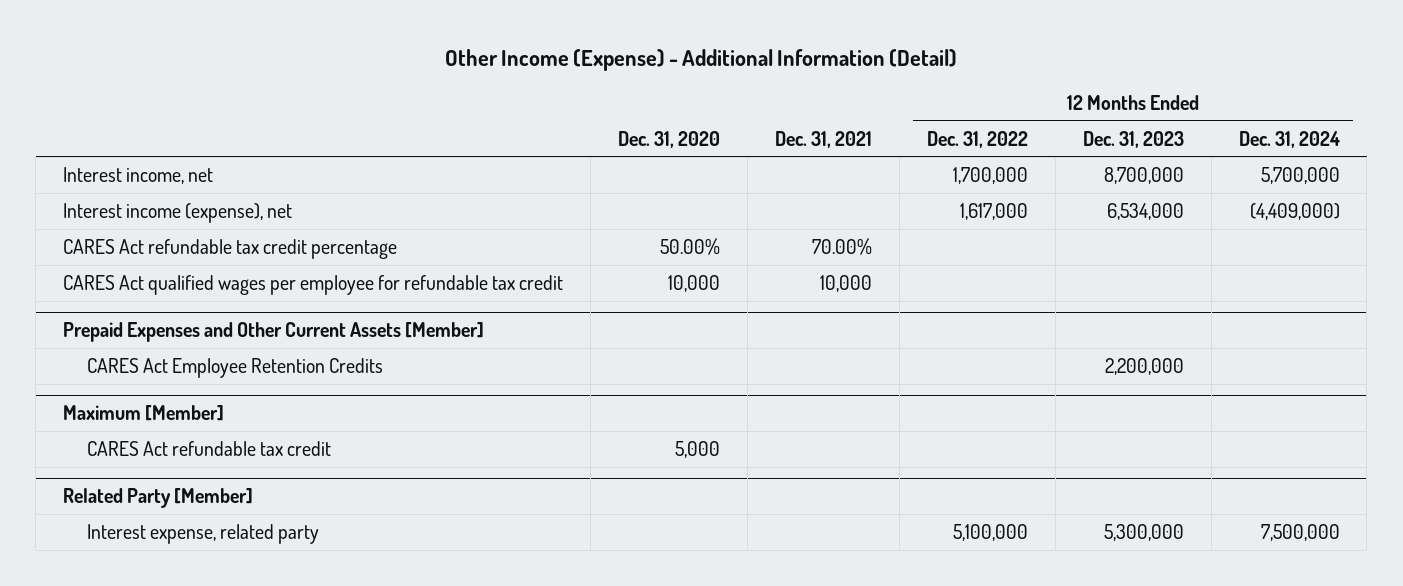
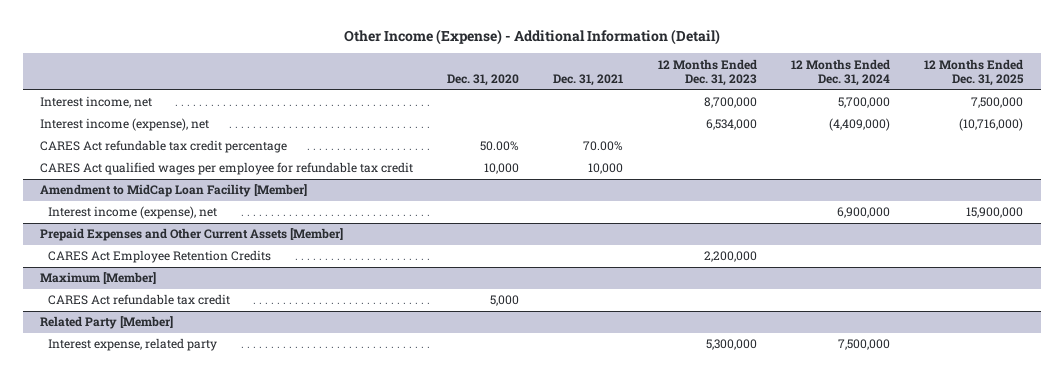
[926,130,1028,148] Dec. 31, 2022 -> none
none -> [924,58,1025,86] 12 Months Ended Dec. 31, 2025
none -> [39,184,307,198] Amendment to MidCap Loan Facility [Member]
none -> [48,206,218,220] Interest income (expense), net

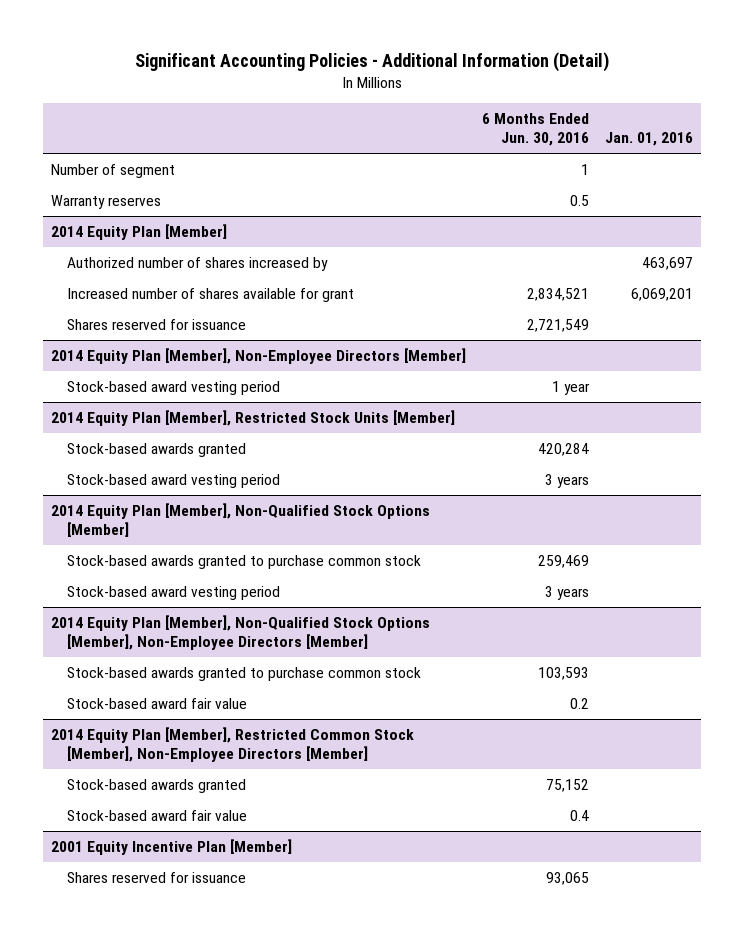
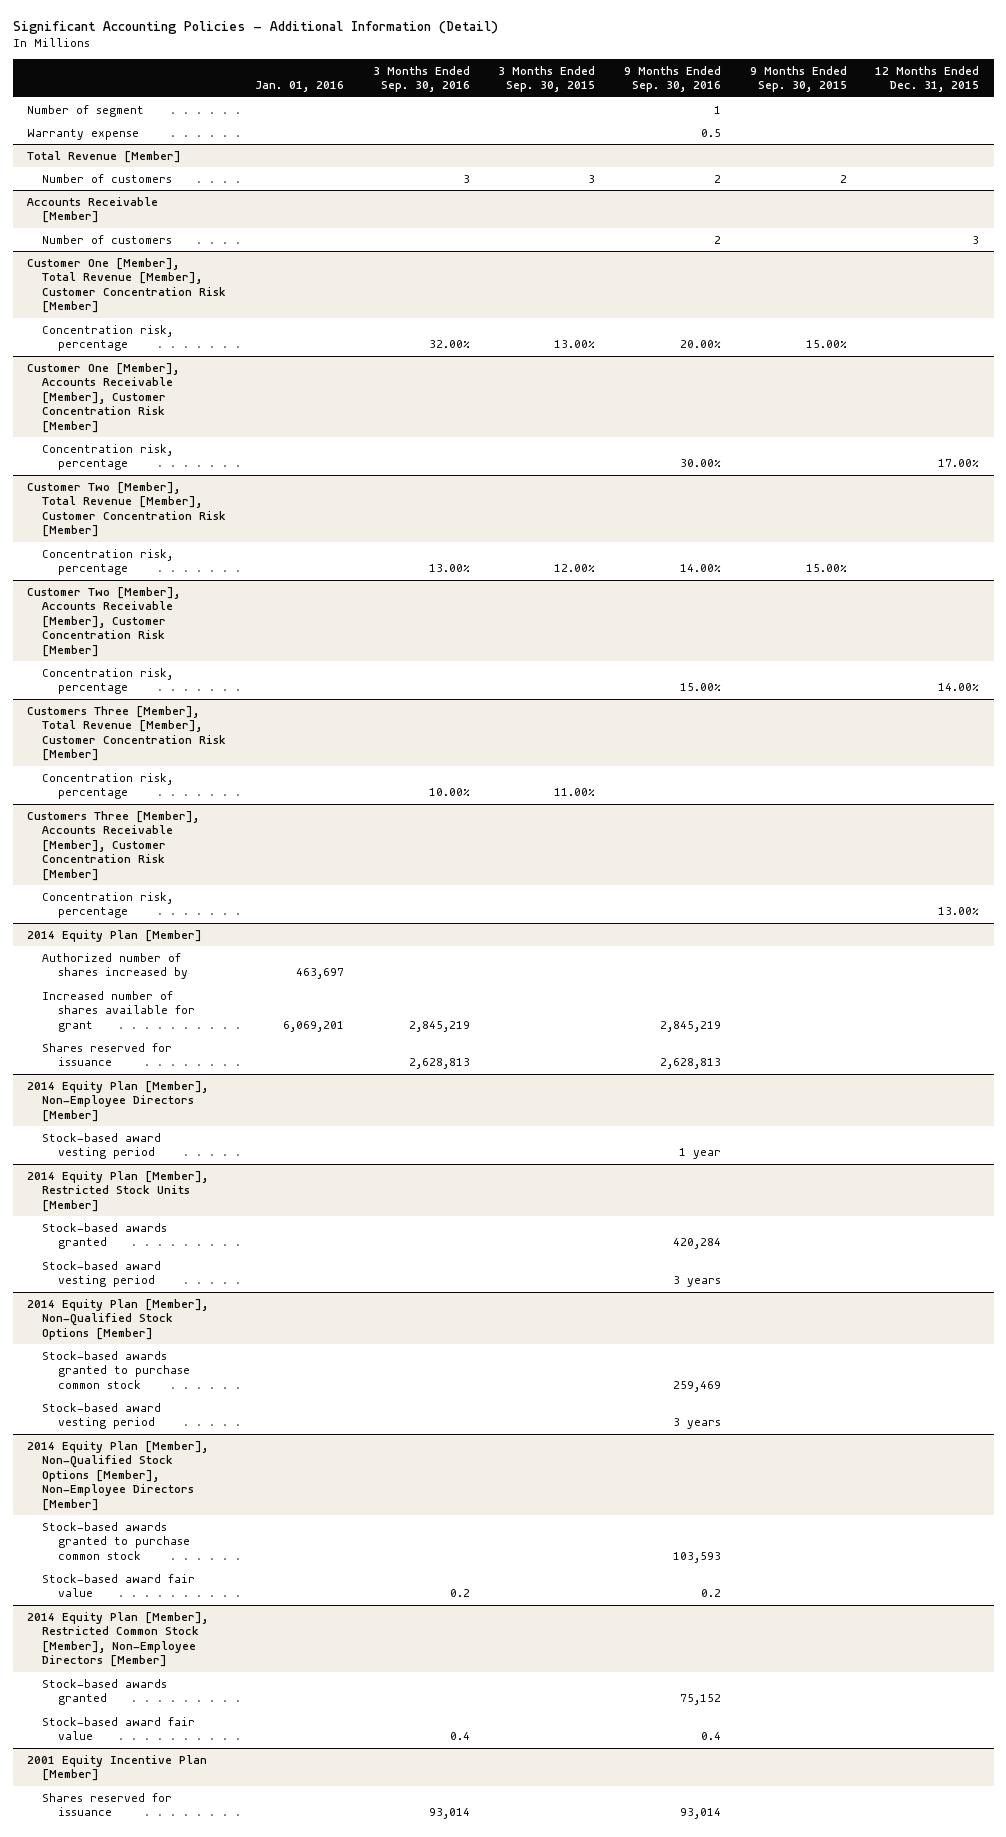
[481,113,589,147] 6 Months Ended Jun. 30, 2016 -> none
none -> [372,65,470,93] 3 Months Ended Sep. 30, 2016
none -> [498,65,596,93] 3 Months Ended Sep. 30, 2015
none -> [623,65,721,93] 9 Months Ended Sep. 30, 2016
none -> [749,65,847,93] 9 Months Ended Sep. 30, 2015
none -> [875,65,980,93] 12 Months Ended Dec. 31, 2015
[50,195,161,210] Warranty reserves -> [26,128,139,140] Warranty expense
none -> [26,150,181,163] Total Revenue [Member]
none -> [42,173,173,183] Number of customers
none -> [26,196,158,224] Accounts Receivable [Member]
none -> [42,234,173,244] Number of customers
none -> [26,257,227,314] Customer One [Member], Total Revenue [Member], Customer Concentration Risk [Member]
none -> [42,324,174,352] Concentration risk, percentage
none -> [26,362,179,433] Customer One [Member], Accounts Receivable [Member], Customer Concentration Risk [Member]
none -> [42,443,174,471] Concentration risk, percentage
none -> [26,481,227,538] Customer Two [Member], Total Revenue [Member], Customer Concentration Risk [Member]
none -> [42,548,174,576] Concentration risk, percentage
none -> [26,586,180,657] Customer Two [Member], Accounts Receivable [Member], Customer Concentration Risk [Member]
none -> [42,667,174,695] Concentration risk, percentage
none -> [26,705,227,762] Customers Three [Member], Total Revenue [Member], Customer Concentration Risk [Member]
none -> [42,772,174,800] Concentration risk, percentage
none -> [26,810,199,881] Customers Three [Member], Accounts Receivable [Member], Customer Concentration Risk [Member]
none -> [42,891,174,919] Concentration risk, percentage

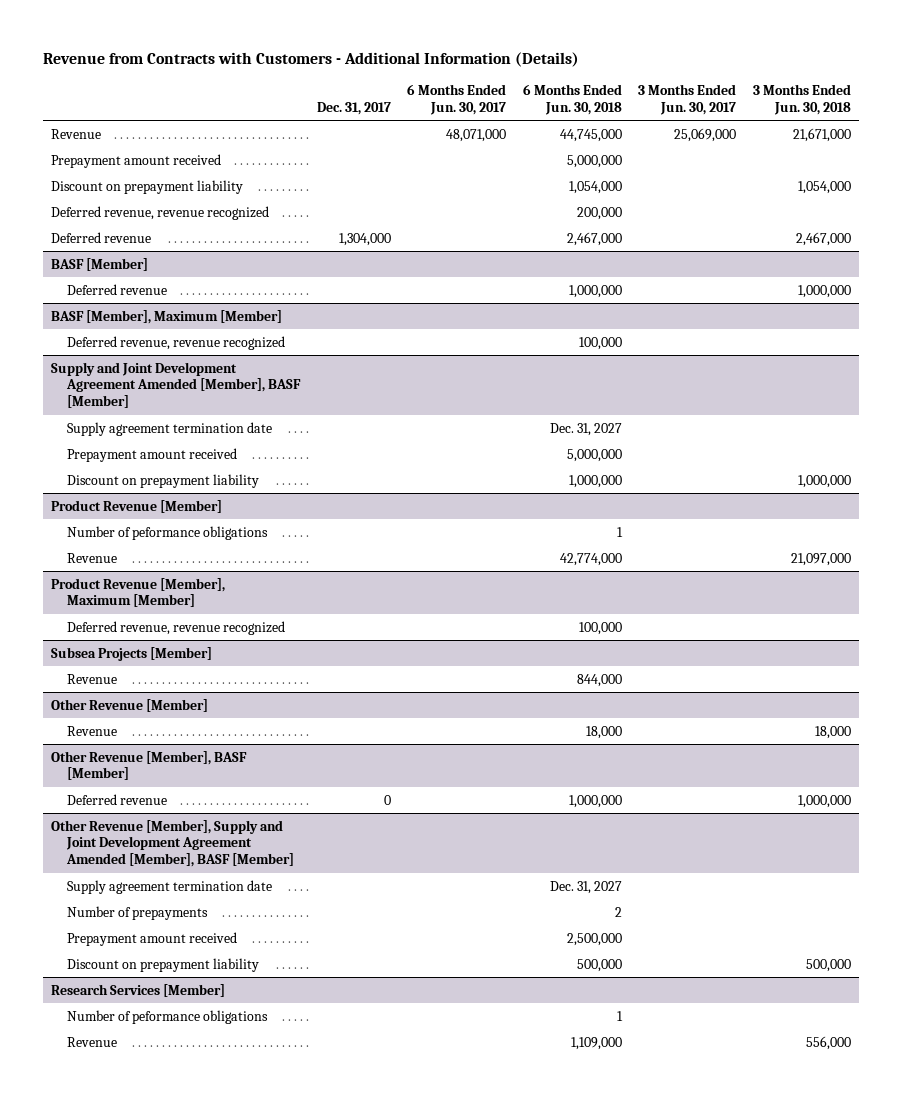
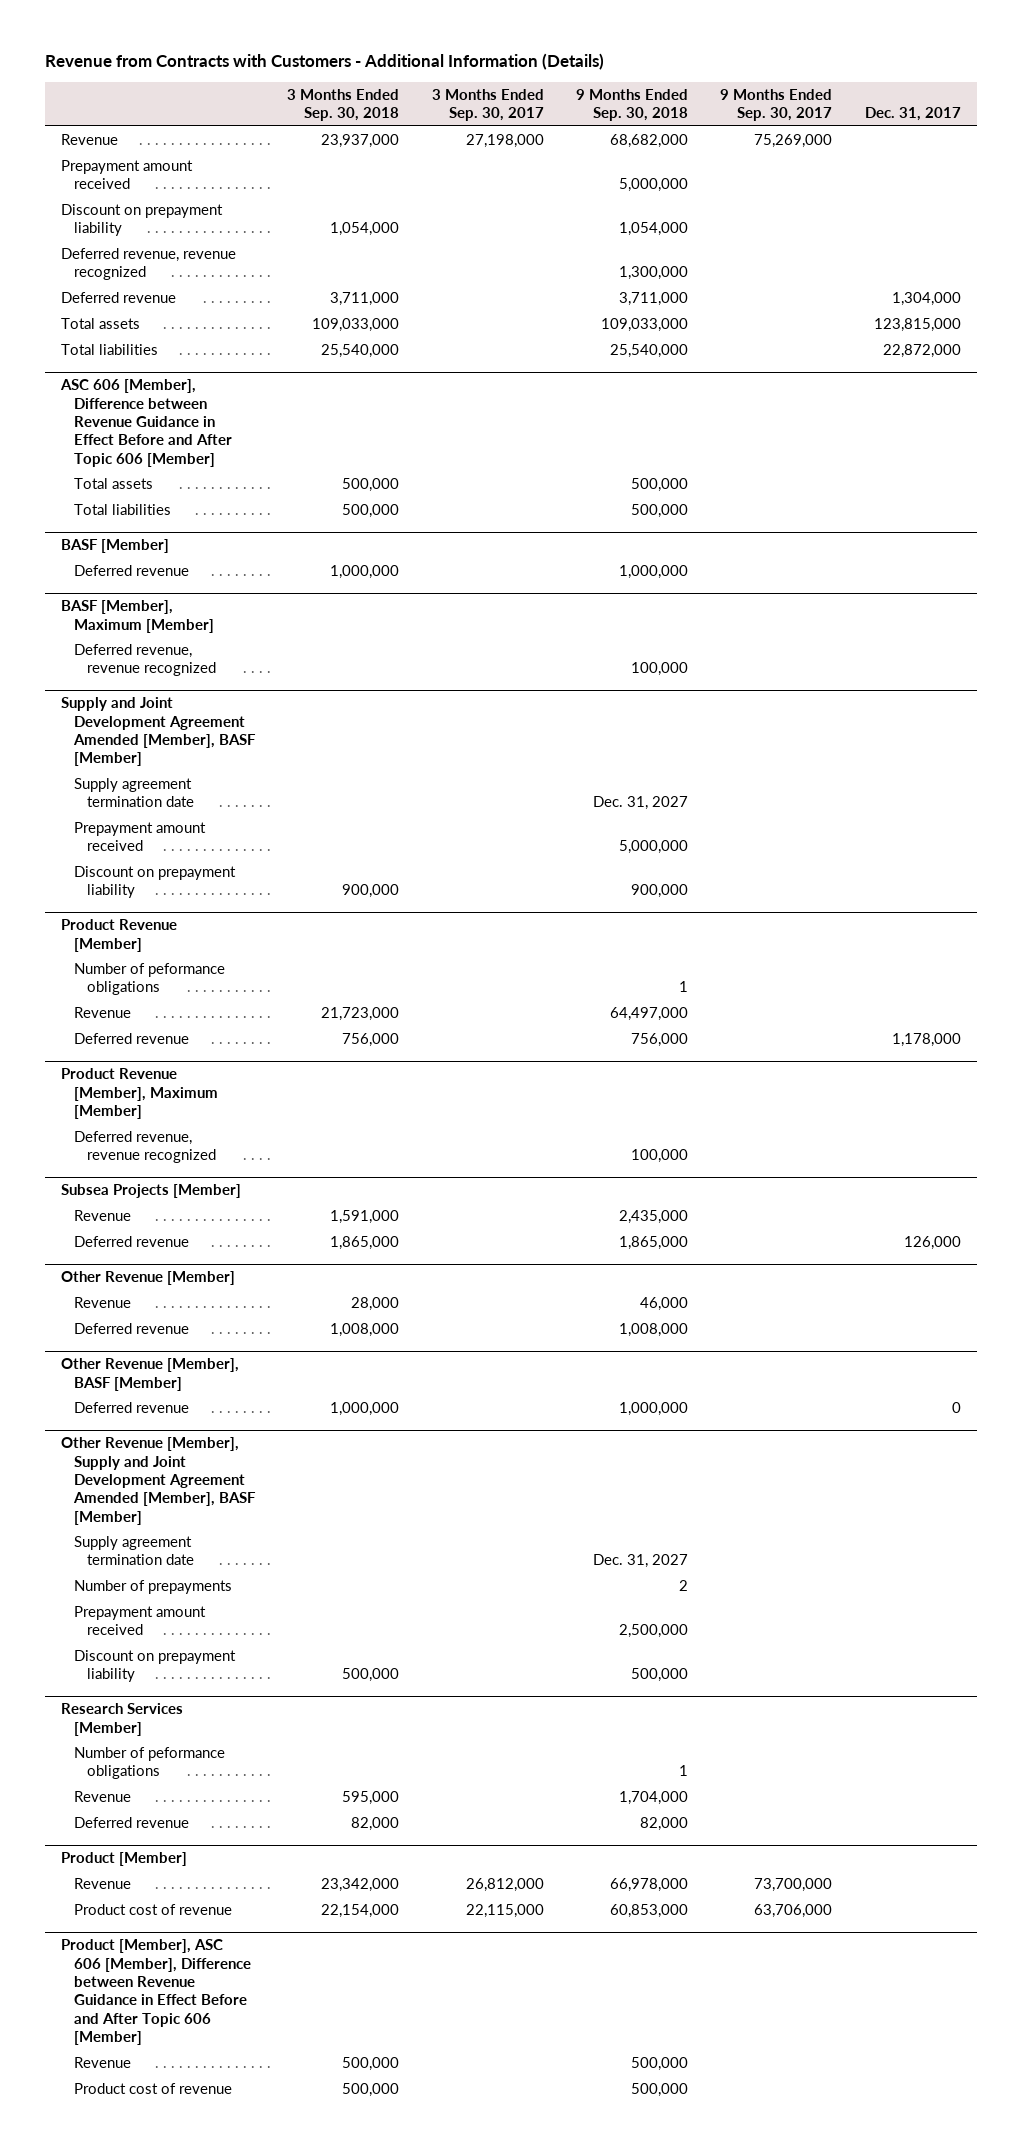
[407,84,507,115] 6 Months Ended Jun. 30, 2017 -> none
[522,84,622,115] 6 Months Ended Jun. 30, 2018 -> none
[638,84,737,115] 3 Months Ended Jun. 30, 2017 -> none
[752,84,851,115] 3 Months Ended Jun. 30, 2018 -> none
none -> [287,88,400,122] 3 Months Ended Sep. 30, 2018
none -> [431,88,544,122] 3 Months Ended Sep. 30, 2017
none -> [576,88,689,122] 9 Months Ended Sep. 30, 2018
none -> [720,88,833,122] 9 Months Ended Sep. 30, 2017
none -> [61,318,141,330] Total assets
none -> [61,344,159,356] Total liabilities
none -> [60,379,233,467] ASC 606 [Member], Difference between Revenue Guidance in Effect Before and After Topic 606 [Member]
none -> [74,478,154,490] Total assets
none -> [74,504,172,516] Total liabilities
none -> [74,1033,190,1045] Deferred revenue
none -> [74,1236,190,1248] Deferred revenue
none -> [74,1323,190,1335] Deferred revenue
none -> [74,1817,190,1829] Deferred revenue
none -> [61,1852,188,1867] Product [Member]
none -> [74,1878,132,1890] Revenue
none -> [74,1904,233,1916] Product cost of revenue
none -> [61,1939,252,2046] Product [Member], ASC 606 [Member], Difference between Revenue Guidance in Effect Before and After Topic 606 [Member]
none -> [74,2057,132,2069] Revenue
none -> [74,2083,233,2095] Product cost of revenue

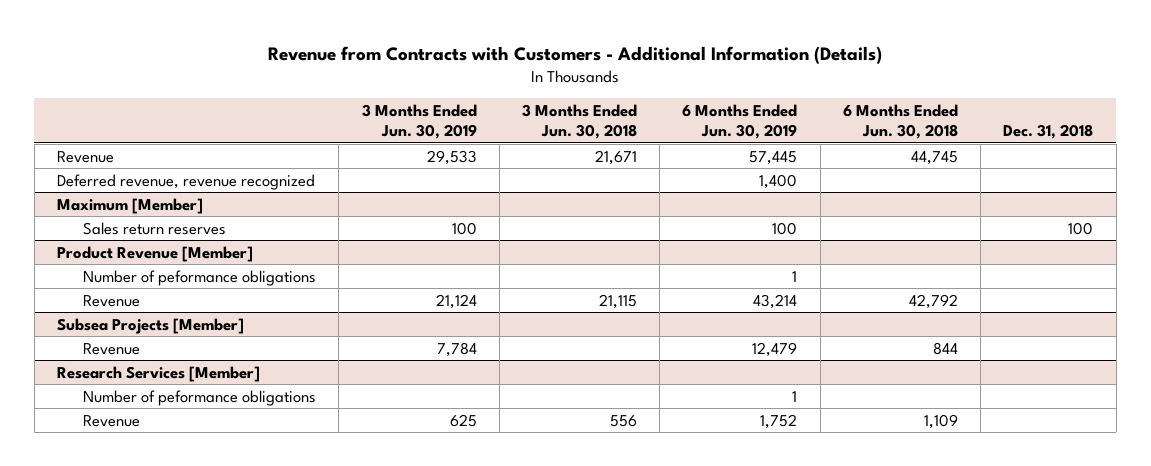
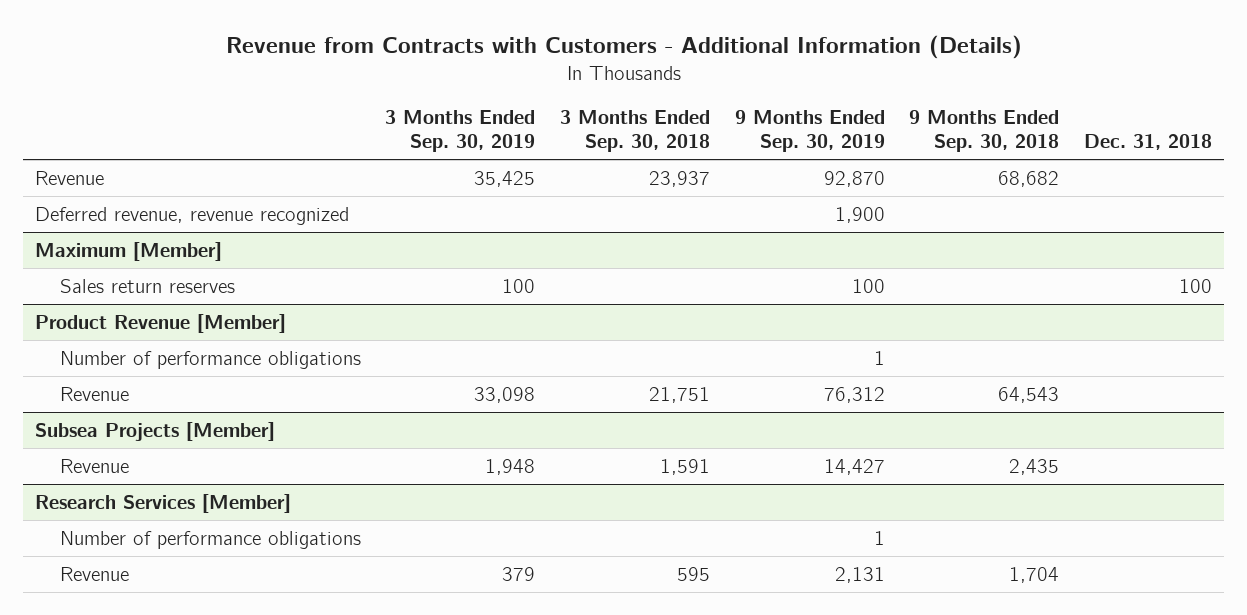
[361,103,477,139] 3 Months Ended Jun. 30, 2019 -> none
[521,103,637,139] 3 Months Ended Jun. 30, 2018 -> none
[682,103,798,139] 6 Months Ended Jun. 30, 2019 -> none
[842,103,958,139] 6 Months Ended Jun. 30, 2018 -> none
none -> [385,109,536,153] 3 Months Ended Sep. 30, 2019
none -> [560,109,711,153] 3 Months Ended Sep. 30, 2018
none -> [734,109,885,153] 9 Months Ended Sep. 30, 2019
none -> [909,109,1060,153] 9 Months Ended Sep. 30, 2018
[83,269,317,286] Number of peformance obligations -> [59,350,361,369] Number of performance obligations
[83,389,317,406] Number of peformance obligations -> [59,530,361,549] Number of performance obligations

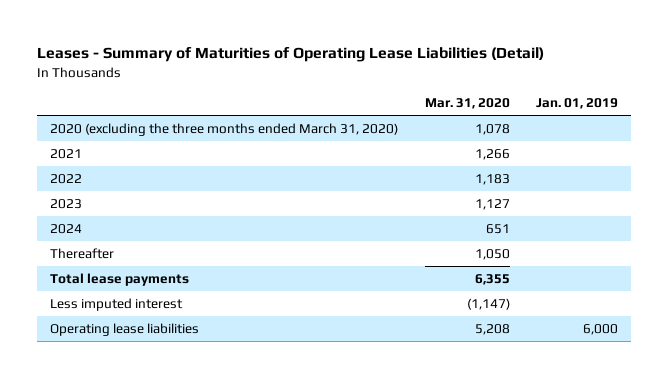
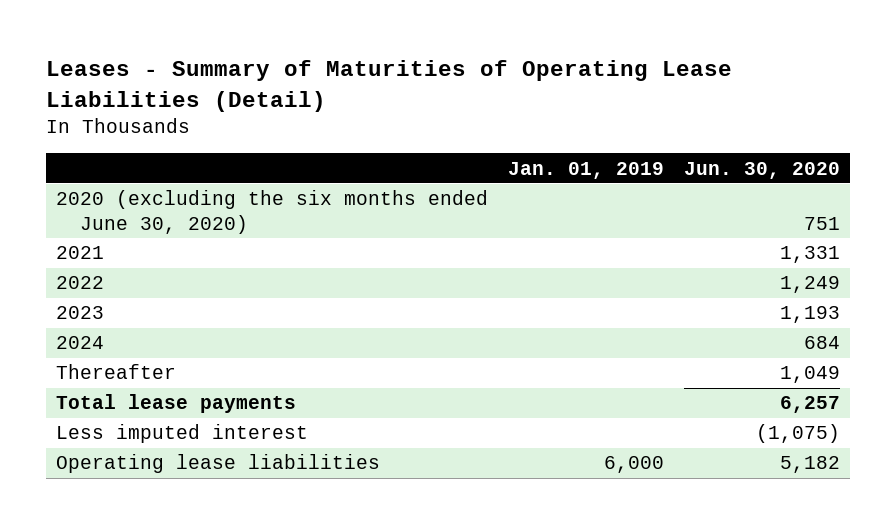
[424,98,510,110] Mar. 31, 2020 -> none
none -> [684,161,841,179] Jun. 30, 2020
[50,122,399,136] 2020 (excluding the three months ended March 31, 2020) -> [55,190,488,234] 2020 (excluding the six months ended June 30, 2020)

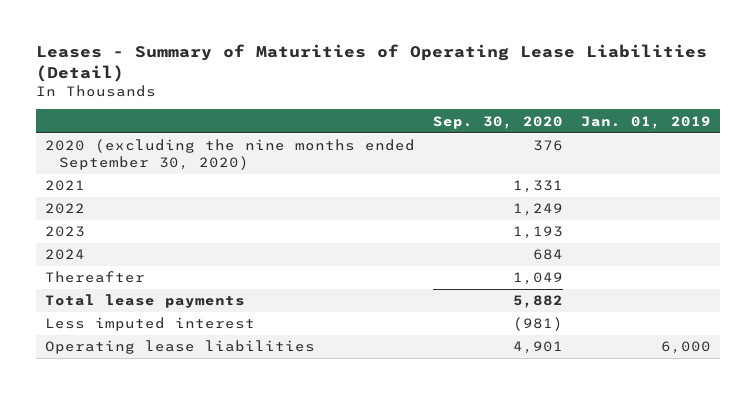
[684,161,841,179] Jun. 30, 2020 -> none
none -> [433,115,564,129] Sep. 30, 2020
[55,190,488,234] 2020 (excluding the six months ended June 30, 2020) -> [45,139,416,171] 2020 (excluding the nine months ended September 30, 2020)

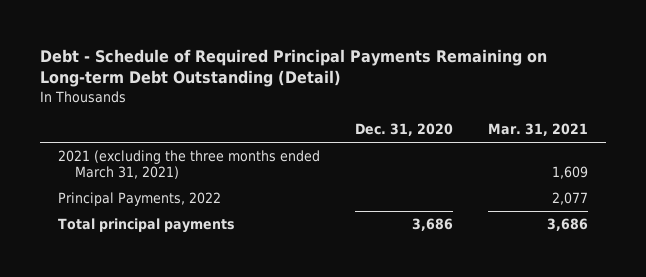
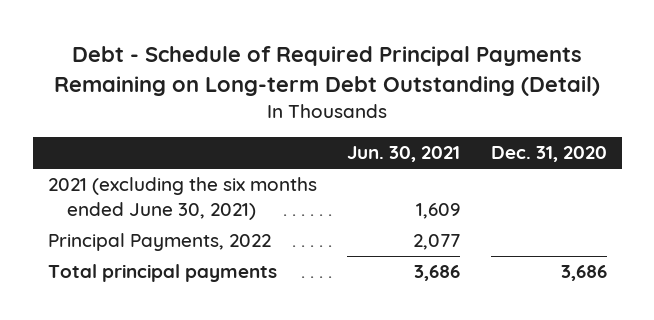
[488,123,589,137] Mar. 31, 2021 -> none
none -> [347,146,461,163] Jun. 30, 2021
[57,150,320,180] 2021 (excluding the three months ended March 31, 2021) -> [47,177,317,221] 2021 (excluding the six months ended June 30, 2021)

